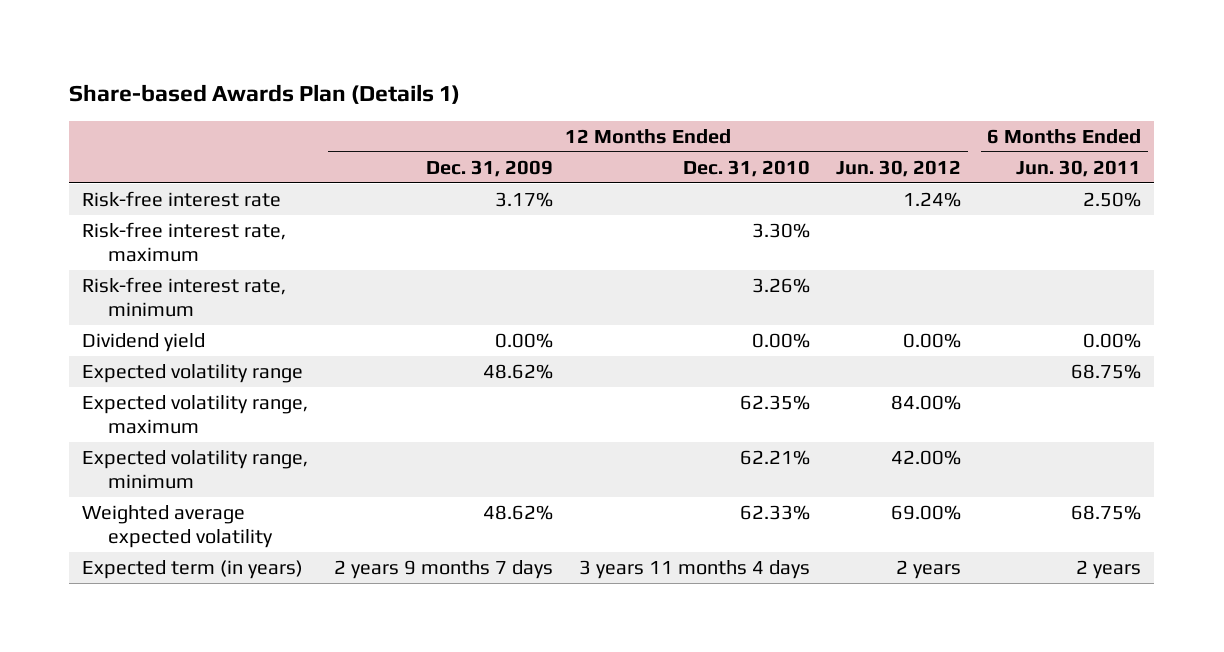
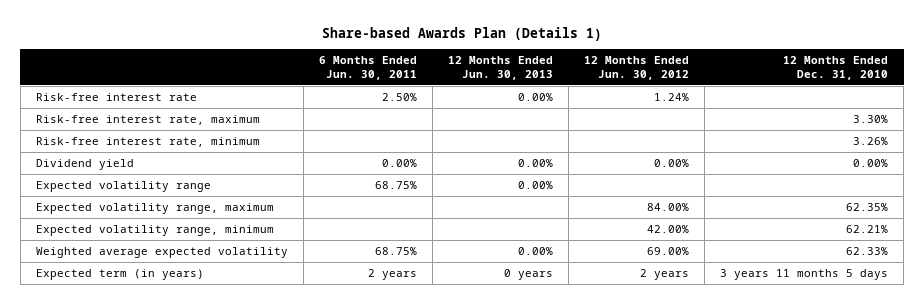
[426,159,554,177] Dec. 31, 2009 -> none
none -> [448,55,554,80] 12 Months Ended Jun. 30, 2013
[579,559,811,579] 3 years 11 months 4 days -> [720,268,889,280] 3 years 11 months 5 days

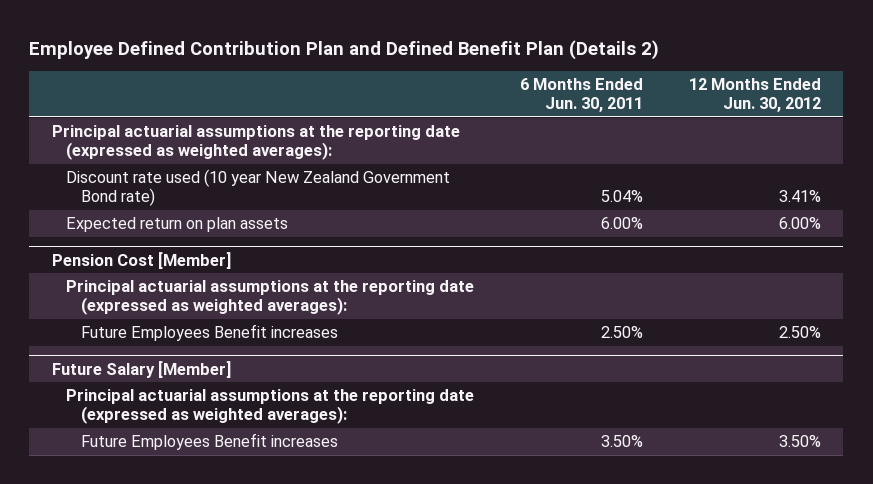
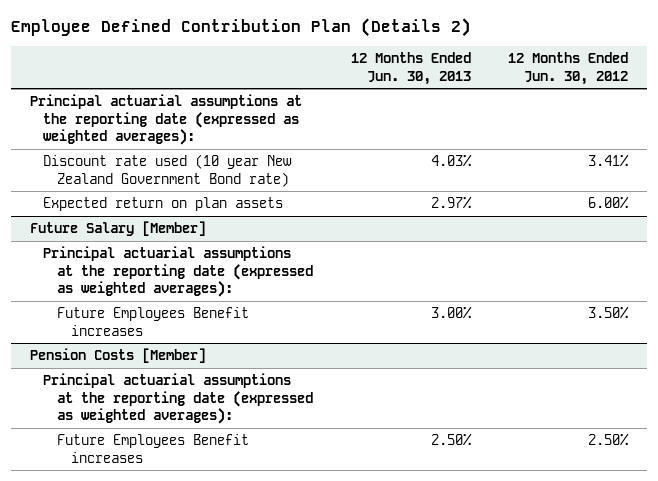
[29,39,660,60] Employee Defined Contribution Plan and Defined Benefit Plan (Details 2) -> [11,18,472,38] Employee Defined Contribution Plan (Details 2)
[520,78,644,113] 6 Months Ended Jun. 30, 2011 -> none
none -> [350,51,471,85] 12 Months Ended Jun. 30, 2013
[52,251,232,269] Pension Cost [Member] -> none
[66,280,475,316] Principal actuarial assumptions at the reporting date (expressed as weighted averages): -> none
[80,324,338,342] Future Employees Benefit increases -> none
none -> [29,348,206,364] Pension Costs [Member]
none -> [43,373,314,425] Principal actuarial assumptions at the reporting date (expressed as weighted averages):
none -> [57,434,250,463] Future Employees Benefit increases

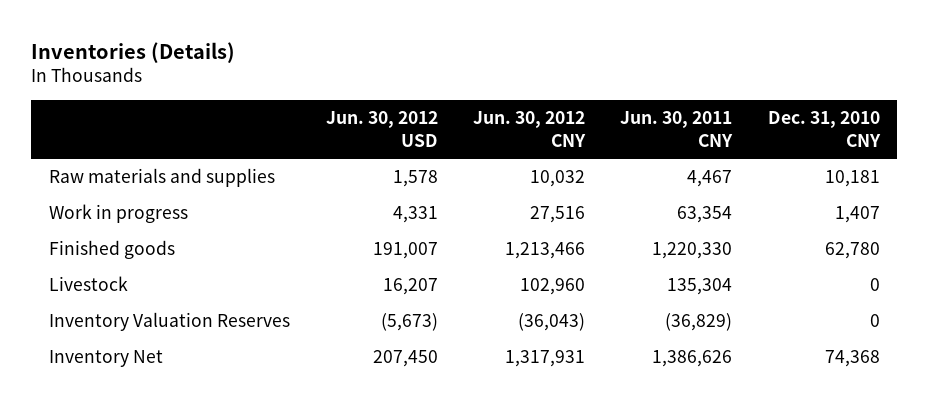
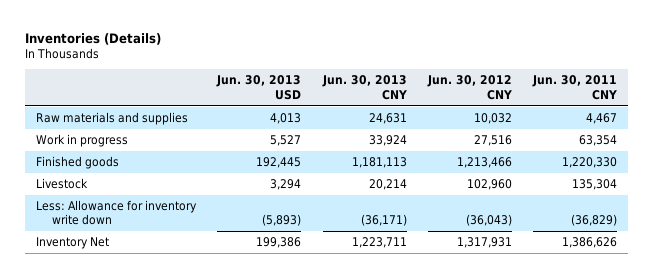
[325,111,438,147] Jun. 30, 2012 USD -> none
[767,111,881,147] Dec. 31, 2010 CNY -> none
none -> [216,75,302,100] Jun. 30, 2013 USD
none -> [321,75,407,100] Jun. 30, 2013 CNY
[49,312,291,332] Inventory Valuation Reserves -> [35,200,197,226] Less: Allowance for inventory write down

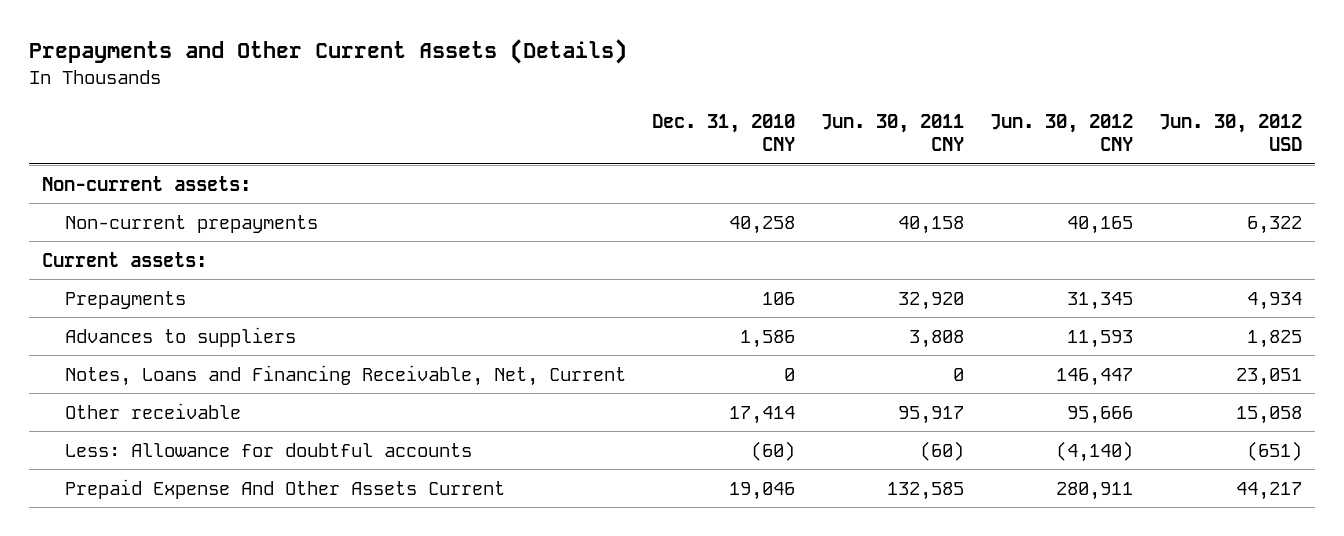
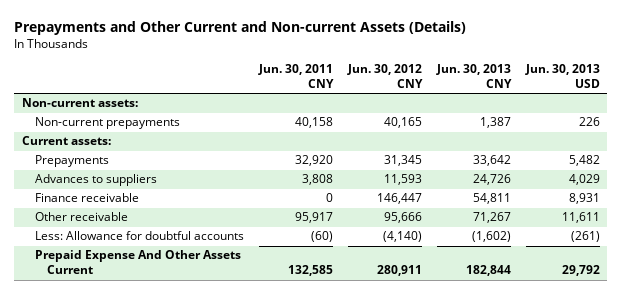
[28,39,627,65] Prepayments and Other Current Assets (Details) -> [14,21,467,36] Prepayments and Other Current and Non-current Assets (Details)
[652,114,796,152] Dec. 31, 2010 CNY -> none
[1159,114,1303,152] Jun. 30, 2012 USD -> none
none -> [435,63,512,88] Jun. 30, 2013 CNY
none -> [524,63,600,88] Jun. 30, 2013 USD
[64,364,626,386] Notes, Loans and Financing Receivable, Net, Current -> [34,193,139,203] Finance receivable

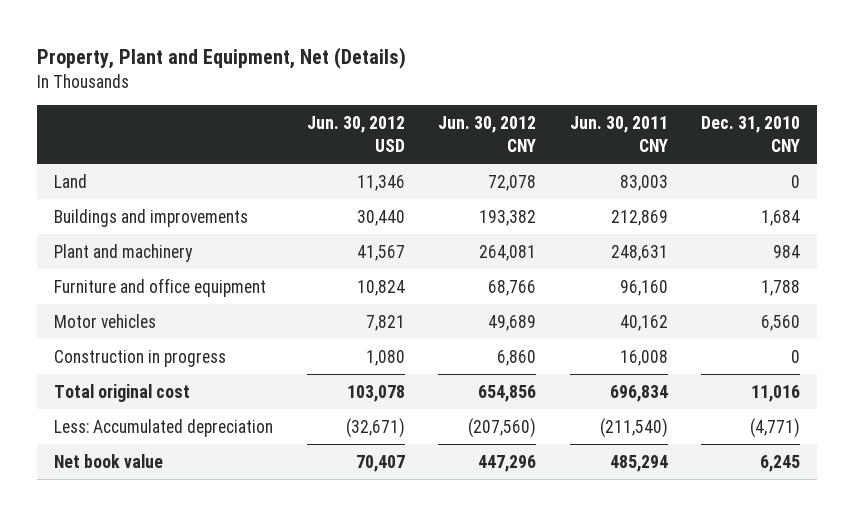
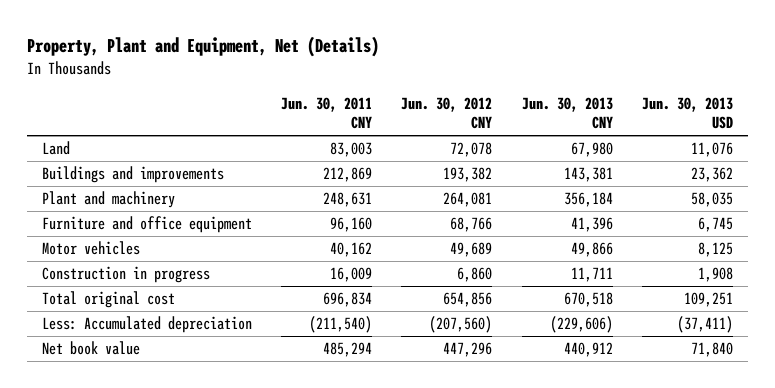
[306,116,405,152] Jun. 30, 2012 USD -> none
[701,116,801,152] Dec. 31, 2010 CNY -> none
none -> [521,96,613,130] Jun. 30, 2013 CNY
none -> [642,96,734,130] Jun. 30, 2013 USD
[619,349,668,366] 16,008 -> [330,267,373,283] 16,009

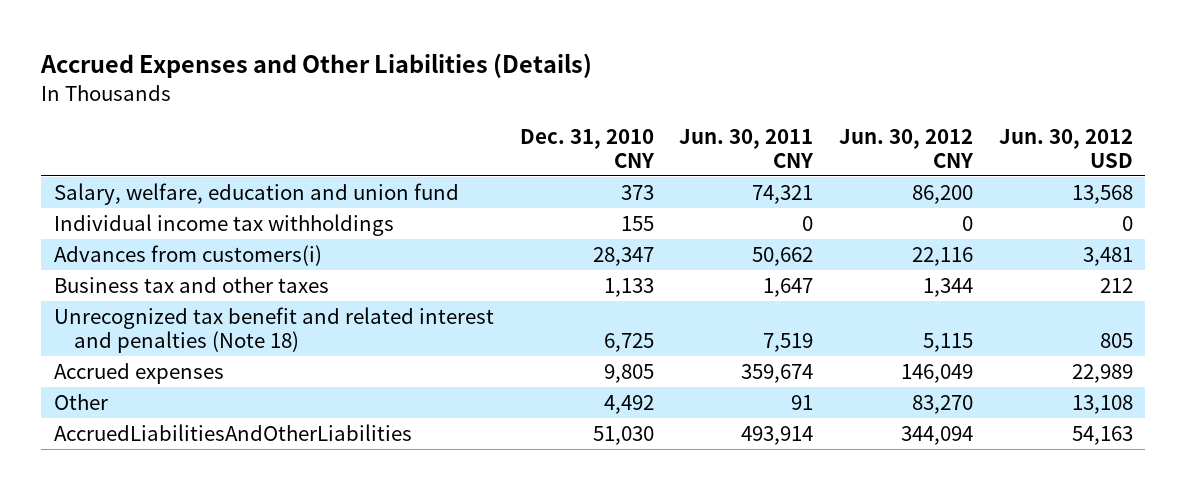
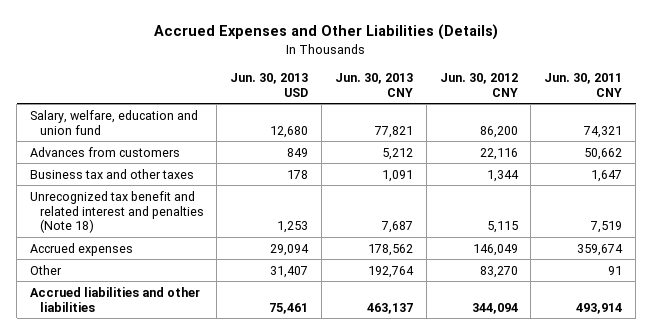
[519,128,655,169] Dec. 31, 2010 CNY -> none
[998,128,1133,169] Jun. 30, 2012 USD -> none
none -> [230,72,309,97] Jun. 30, 2013 USD
none -> [334,72,413,97] Jun. 30, 2013 CNY
[54,213,395,236] Individual income tax withholdings -> none
[54,244,323,266] Advances from customers(i) -> [30,146,181,157] Advances from customers
[54,423,413,441] AccruedLiabilitiesAndOtherLiabilities -> [30,286,201,312] Accrued liabilities and other liabilities

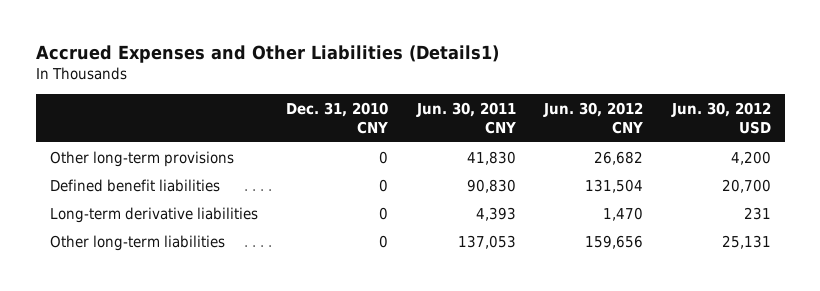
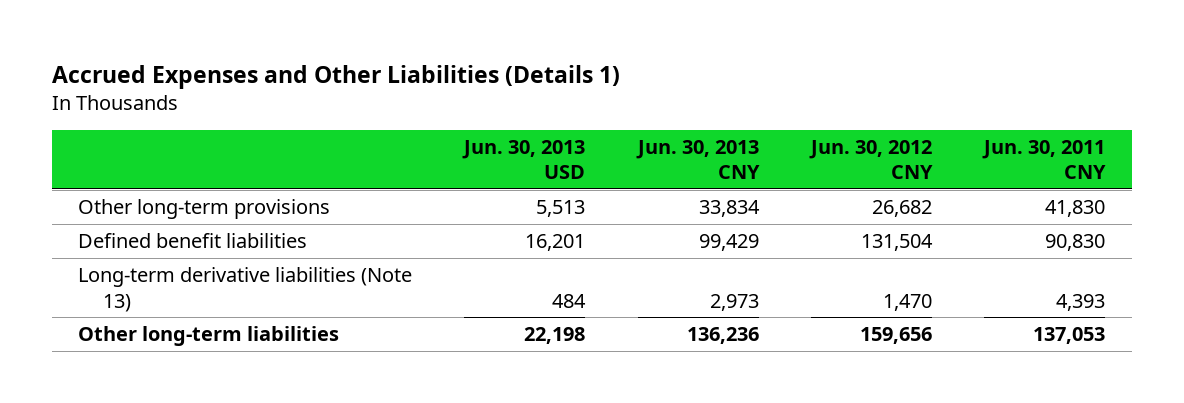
[35,44,499,63] Accrued Expenses and Other Liabilities (Details1) -> [51,64,620,89] Accrued Expenses and Other Liabilities (Details 1)
[286,101,389,134] Dec. 31, 2010 CNY -> none
[670,101,771,134] Jun. 30, 2012 USD -> none
none -> [462,139,586,180] Jun. 30, 2013 USD
none -> [635,139,760,180] Jun. 30, 2013 CNY
[49,206,258,223] Long-term derivative liabilities -> [78,267,413,312] Long-term derivative liabilities (Note 13)

